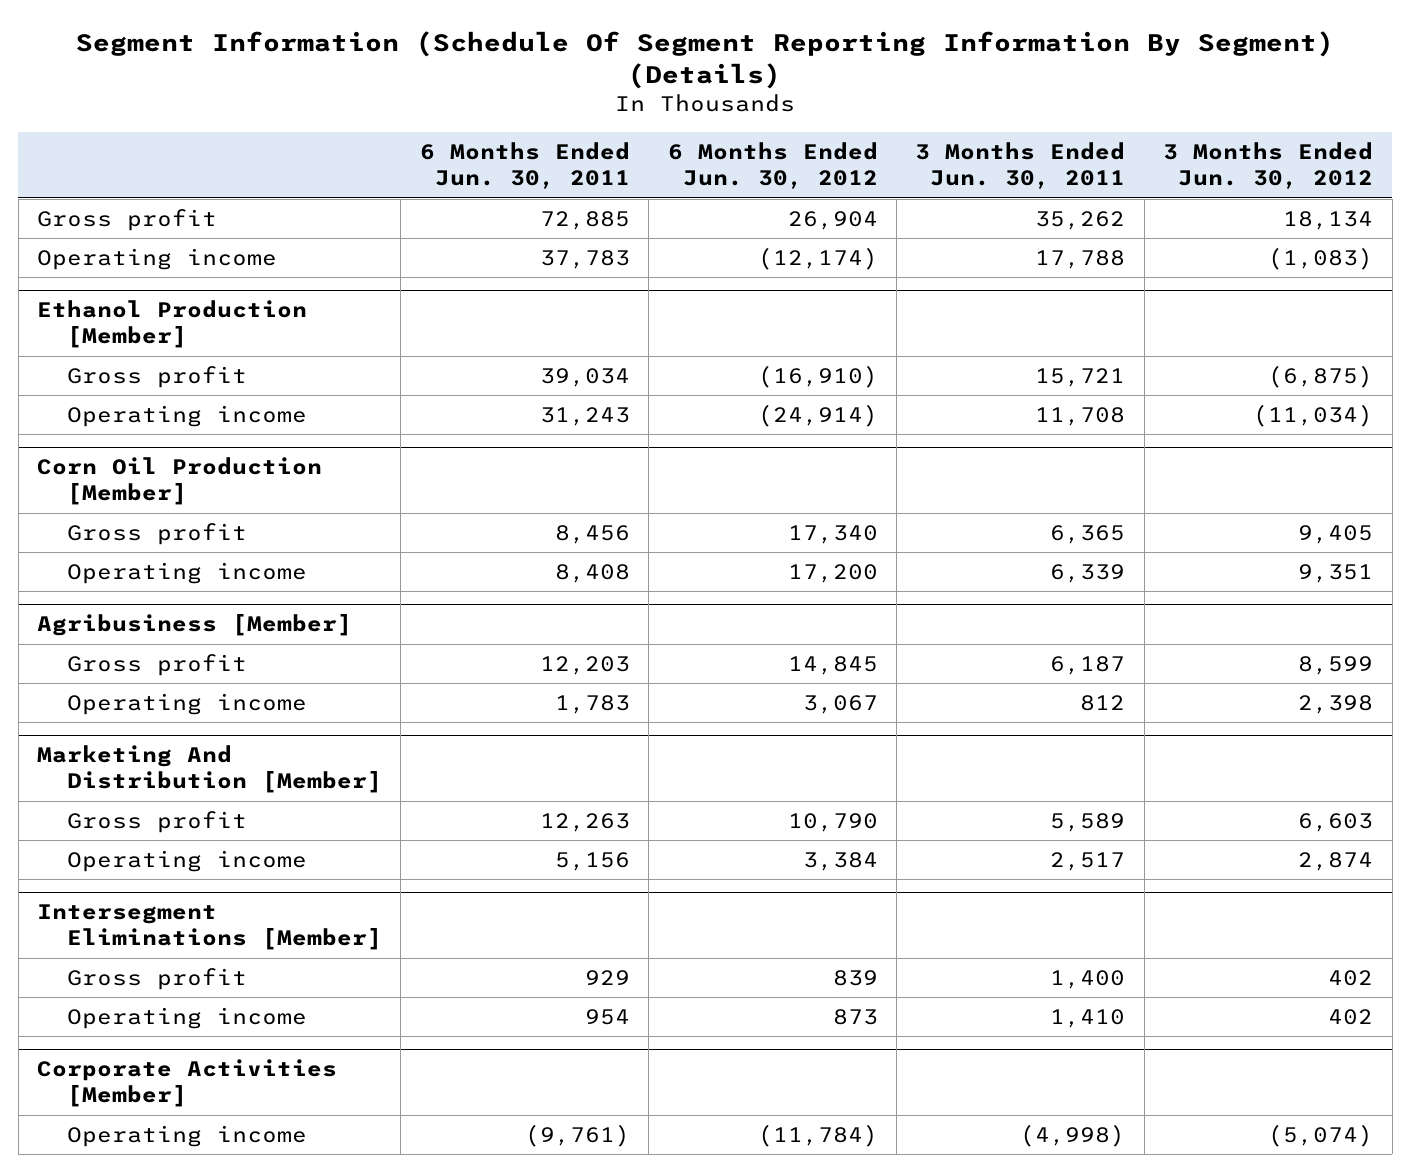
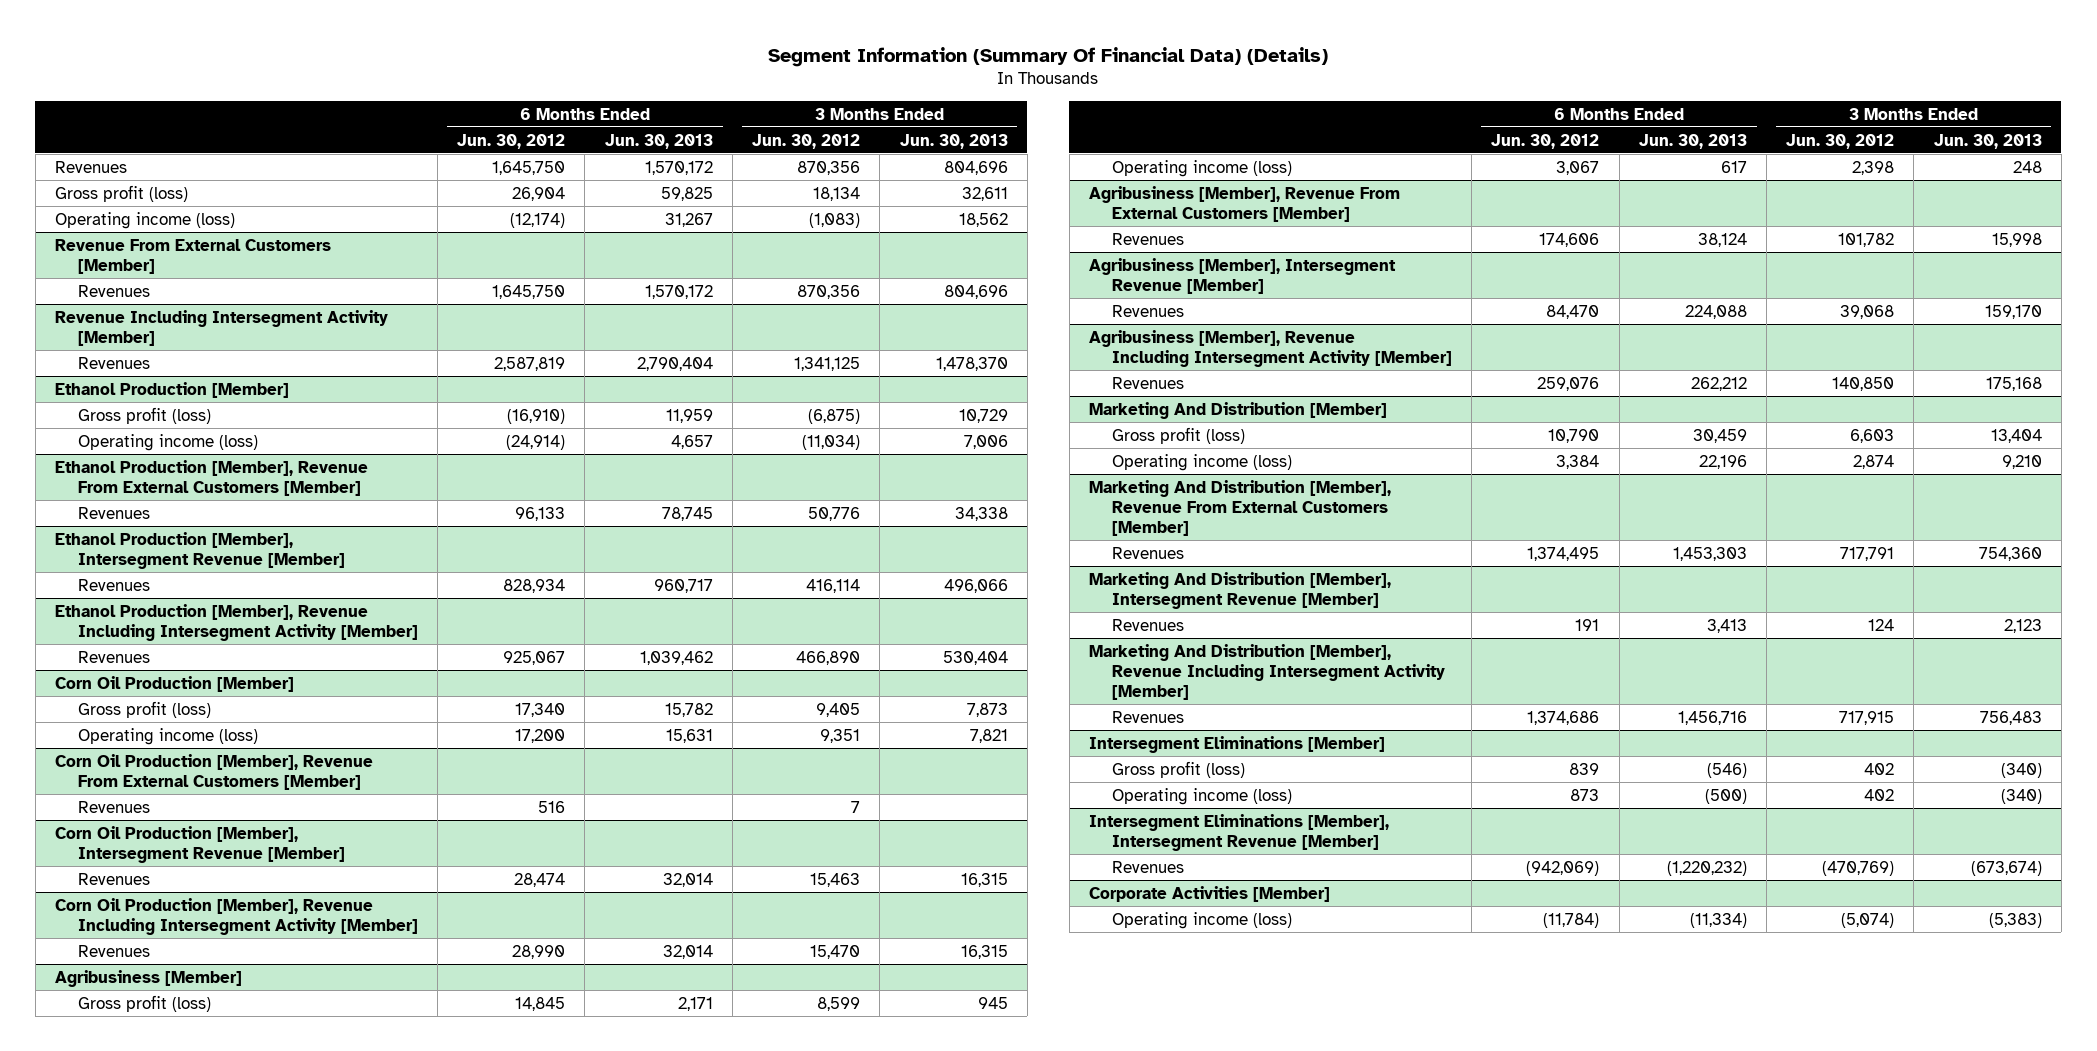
[76,30,1335,90] Segment Information (Schedule Of Segment Reporting Information By Segment) (Details) -> [768,46,1329,67] Segment Information (Summary Of Financial Data) (Details)
[419,142,630,190] 6 Months Ended Jun. 30, 2011 -> none
[915,142,1126,190] 3 Months Ended Jun. 30, 2011 -> none
none -> [604,133,713,149] Jun. 30, 2013
none -> [899,133,1008,149] Jun. 30, 2013
none -> [55,160,128,173] Revenues
[36,209,217,232] Gross profit -> [55,184,189,202] Gross profit (loss)
[36,248,277,271] Operating income -> [55,211,236,229] Operating income (loss)
none -> [55,238,332,274] Revenue From External Customers [Member]
none -> [77,284,150,297] Revenues
none -> [55,309,389,346] Revenue Including Intersegment Activity [Member]
none -> [77,356,150,369] Revenues
[67,366,248,389] Gross profit -> [77,406,211,424] Gross profit (loss)
[67,405,308,428] Operating income -> [77,433,258,451] Operating income (loss)
none -> [55,459,369,496] Ethanol Production [Member], Revenue From External Customers [Member]
none -> [77,506,150,519] Revenues
none -> [55,531,345,569] Ethanol Production [Member], Intersegment Revenue [Member]
none -> [77,578,150,591] Revenues
none -> [55,603,418,641] Ethanol Production [Member], Revenue Including Intersegment Activity [Member]
none -> [77,650,150,663] Revenues
[67,523,248,546] Gross profit -> [77,700,211,718] Gross profit (loss)
[67,562,308,585] Operating income -> [77,727,258,745] Operating income (loss)
none -> [55,753,374,790] Corn Oil Production [Member], Revenue From External Customers [Member]
none -> [77,800,150,813] Revenues
none -> [55,825,345,863] Corn Oil Production [Member], Intersegment Revenue [Member]
none -> [77,872,150,885] Revenues
none -> [55,897,418,935] Corn Oil Production [Member], Revenue Including Intersegment Activity [Member]
none -> [77,944,150,957] Revenues
[67,654,248,677] Gross profit -> [77,994,211,1012] Gross profit (loss)
[67,693,308,716] Operating income -> [1111,159,1292,177] Operating income (loss)
none -> [1089,185,1401,222] Agribusiness [Member], Revenue From External Customers [Member]
none -> [1111,232,1184,245] Revenues
none -> [1089,257,1397,294] Agribusiness [Member], Intersegment Revenue [Member]
none -> [1111,304,1184,317] Revenues
none -> [1089,329,1452,367] Agribusiness [Member], Revenue Including Intersegment Activity [Member]
none -> [1111,376,1184,389] Revenues
[67,811,248,834] Gross profit -> [1111,426,1245,444] Gross profit (loss)
[67,850,308,873] Operating income -> [1111,453,1292,471] Operating income (loss)
none -> [1089,479,1392,537] Marketing And Distribution [Member], Revenue From External Customers [Member]
none -> [1111,546,1184,559] Revenues
none -> [1089,571,1392,609] Marketing And Distribution [Member], Intersegment Revenue [Member]
none -> [1111,618,1184,631] Revenues
none -> [1089,643,1445,701] Marketing And Distribution [Member], Revenue Including Intersegment Activity [Member]
none -> [1111,710,1184,723] Revenues
[67,968,248,991] Gross profit -> [1111,760,1245,778] Gross profit (loss)
[67,1007,308,1030] Operating income -> [1111,787,1292,805] Operating income (loss)
none -> [1089,813,1390,851] Intersegment Eliminations [Member], Intersegment Revenue [Member]
none -> [1111,860,1184,873] Revenues
[67,1125,308,1148] Operating income -> [1111,911,1292,929] Operating income (loss)

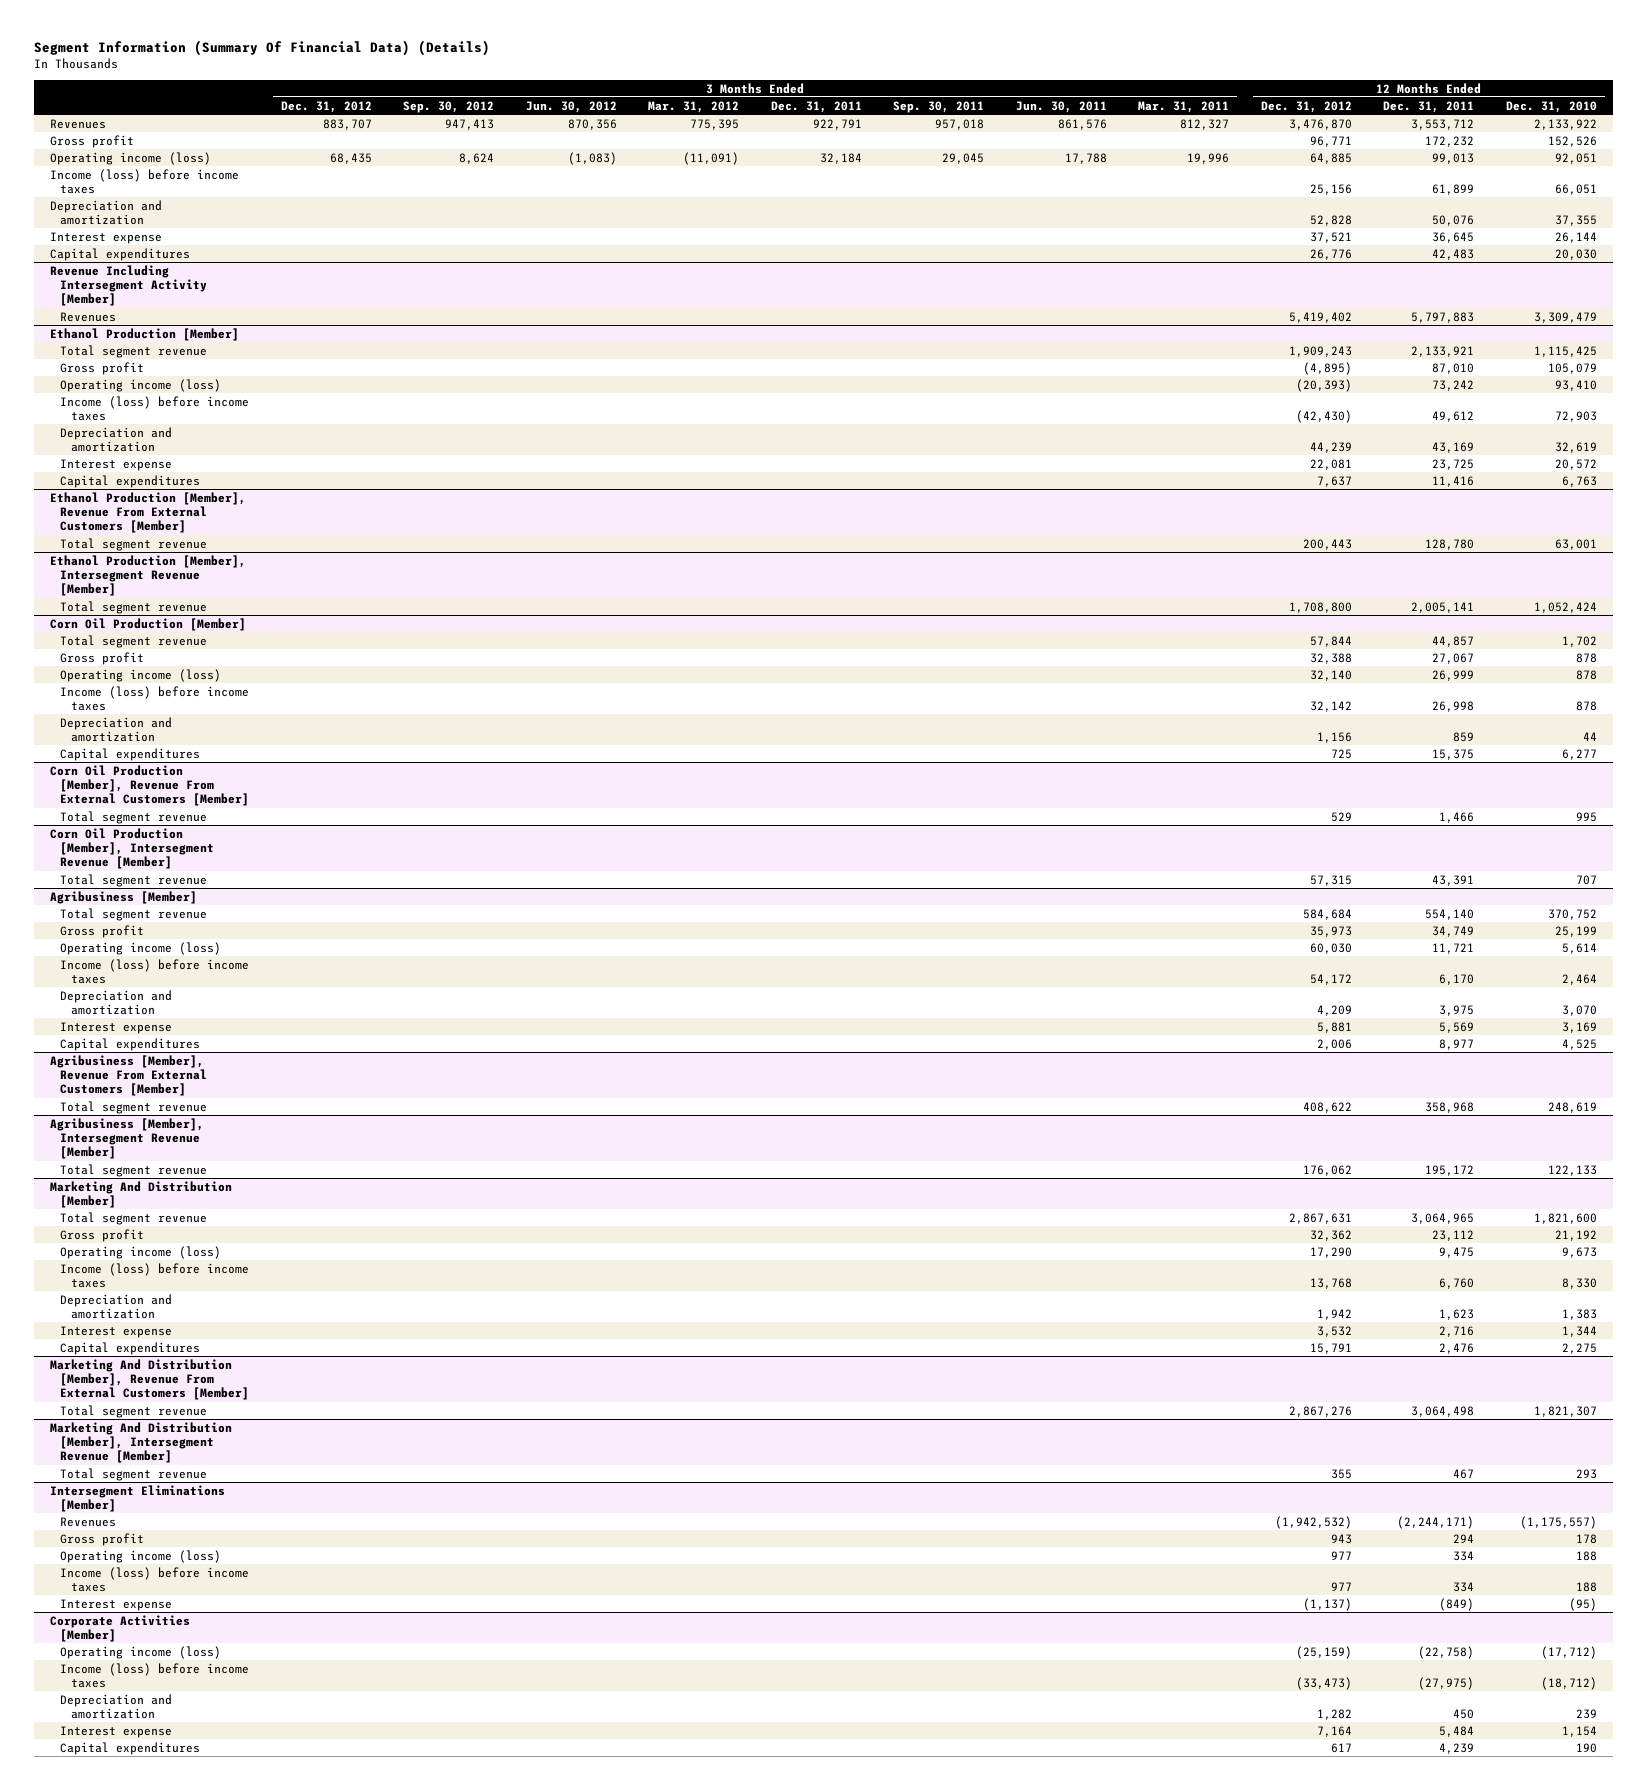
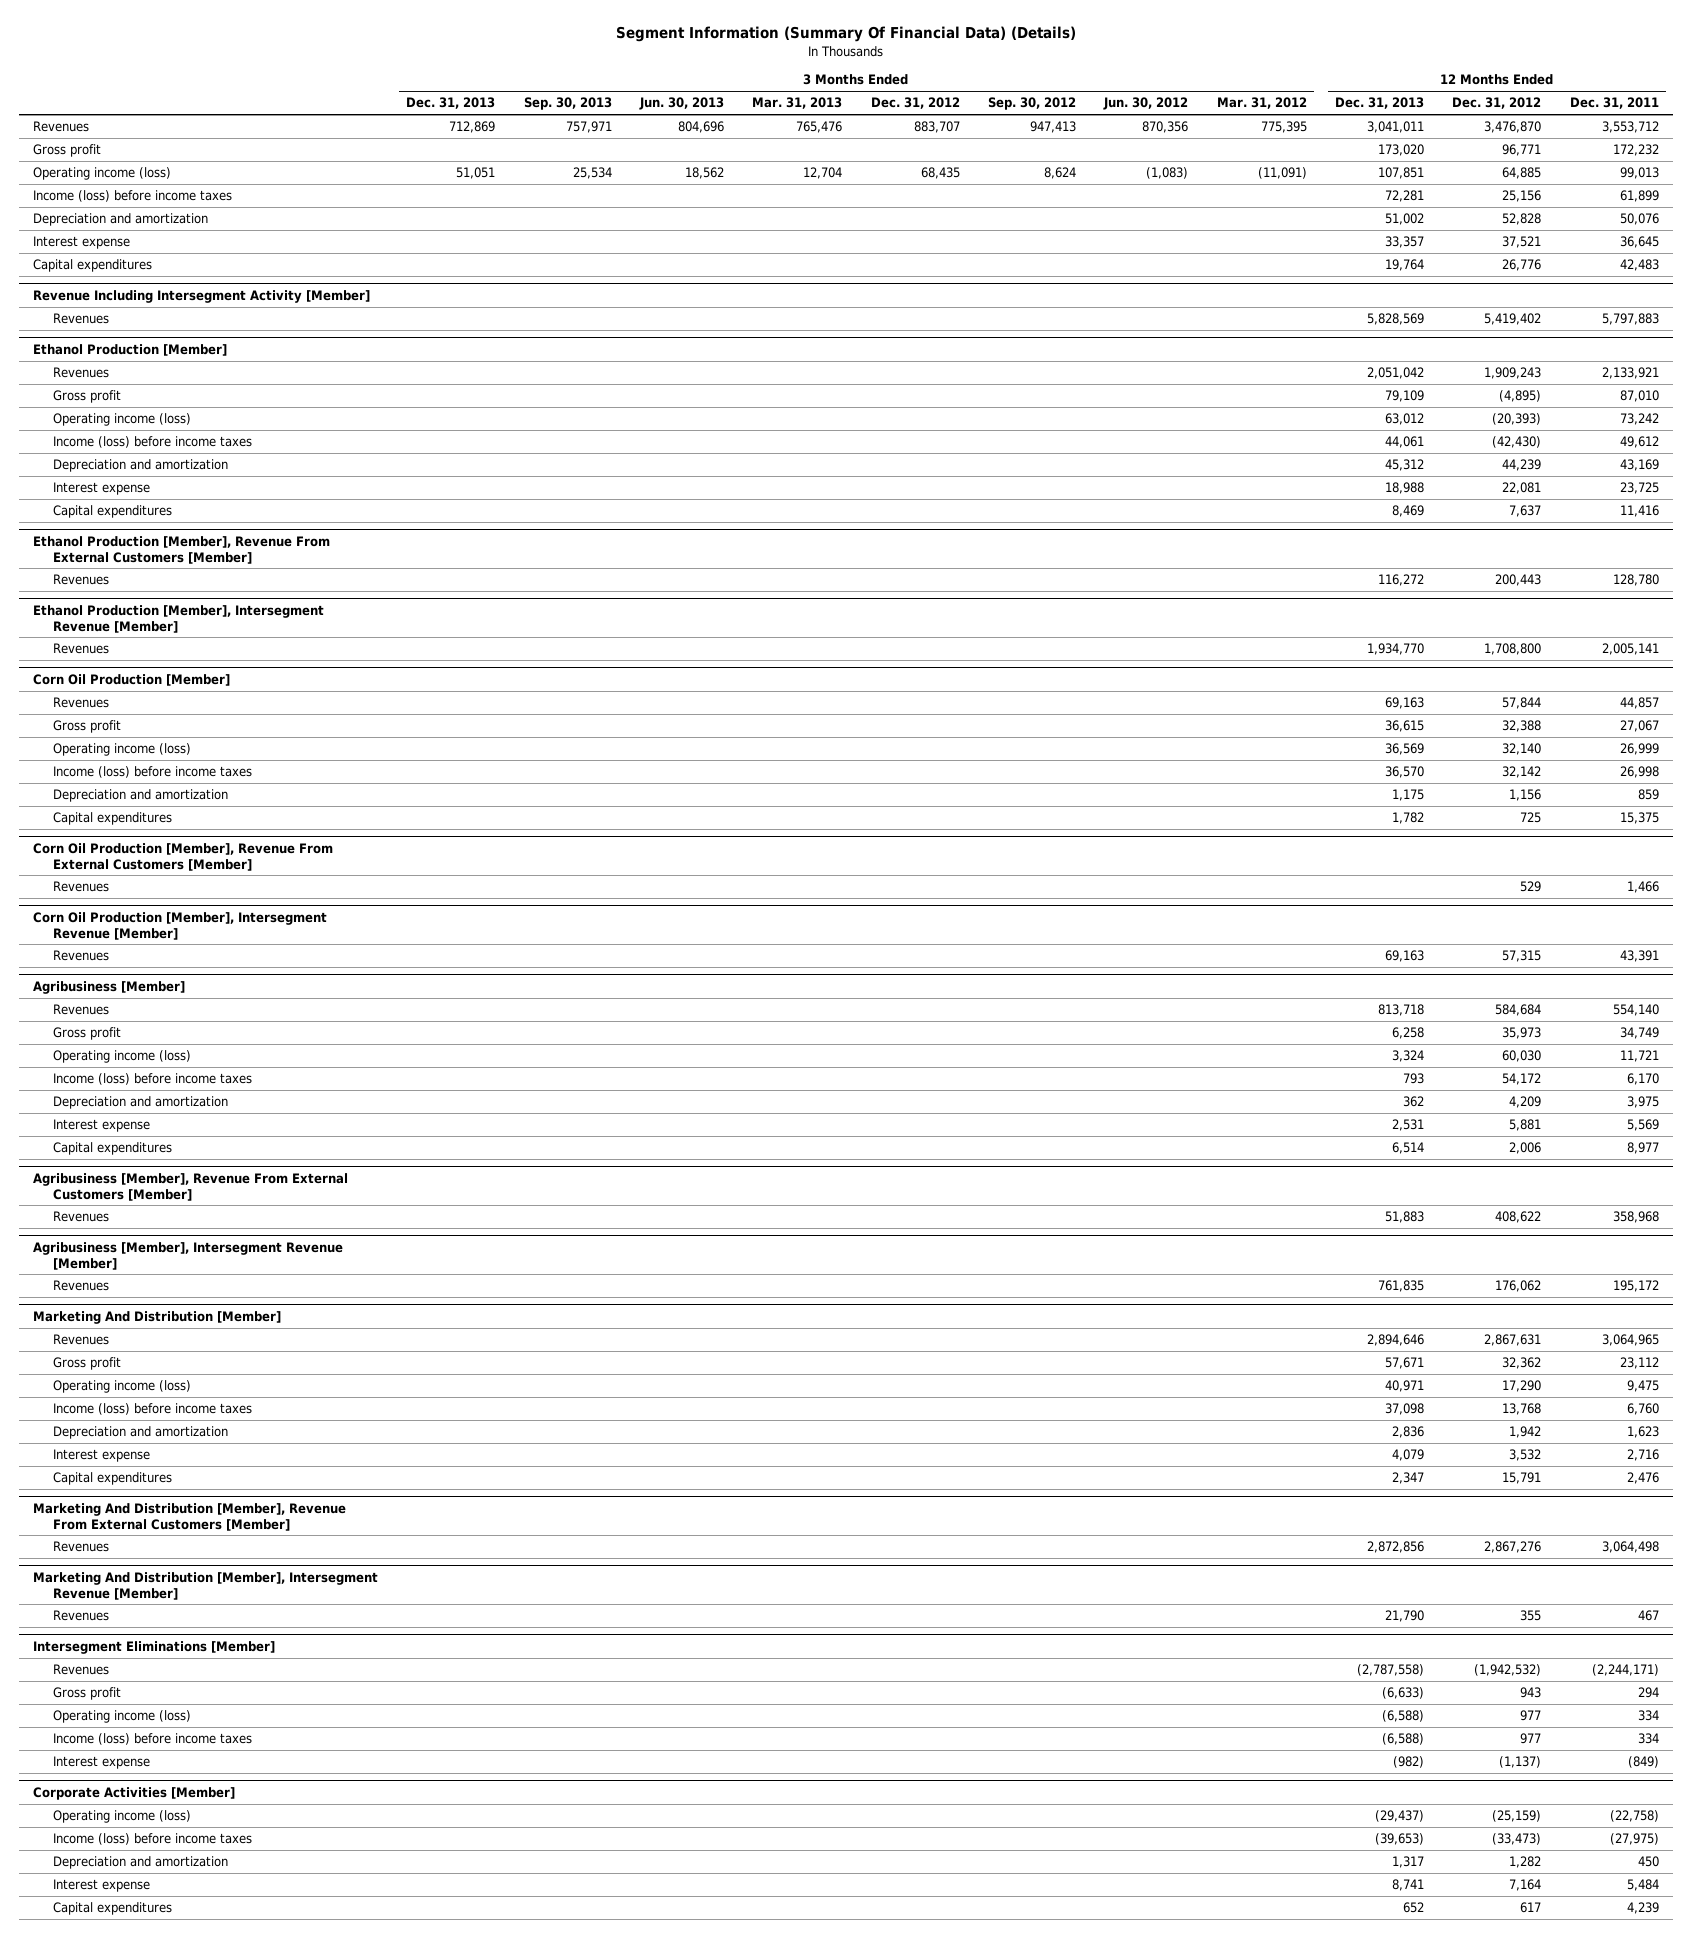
[770,100,862,113] Dec. 31, 2011 -> none
[893,100,985,113] Sep. 30, 2011 -> none
[1015,100,1107,113] Jun. 30, 2011 -> none
[1138,100,1230,113] Mar. 31, 2011 -> none
[1505,100,1597,113] Dec. 31, 2010 -> none
none -> [406,97,496,110] Dec. 31, 2013
none -> [523,97,612,111] Sep. 30, 2013
none -> [638,97,724,111] Jun. 30, 2013
none -> [752,97,843,110] Mar. 31, 2013
none -> [1335,97,1425,110] Dec. 31, 2013
[60,344,208,358] Total segment revenue -> [52,367,109,379] Revenues
[60,537,208,551] Total segment revenue -> [52,574,109,586] Revenues
[60,600,208,614] Total segment revenue -> [52,643,109,655] Revenues
[60,634,208,648] Total segment revenue -> [52,697,109,709] Revenues
[60,810,208,824] Total segment revenue -> [52,881,109,893] Revenues
[60,873,208,887] Total segment revenue -> [52,950,109,962] Revenues
[60,907,208,921] Total segment revenue -> [52,1004,109,1016] Revenues
[60,1100,208,1114] Total segment revenue -> [52,1211,109,1223] Revenues
[60,1163,208,1177] Total segment revenue -> [52,1280,109,1292] Revenues
[60,1211,208,1225] Total segment revenue -> [52,1334,109,1346] Revenues
[60,1404,208,1418] Total segment revenue -> [52,1541,109,1553] Revenues
[60,1467,208,1481] Total segment revenue -> [52,1610,109,1622] Revenues

